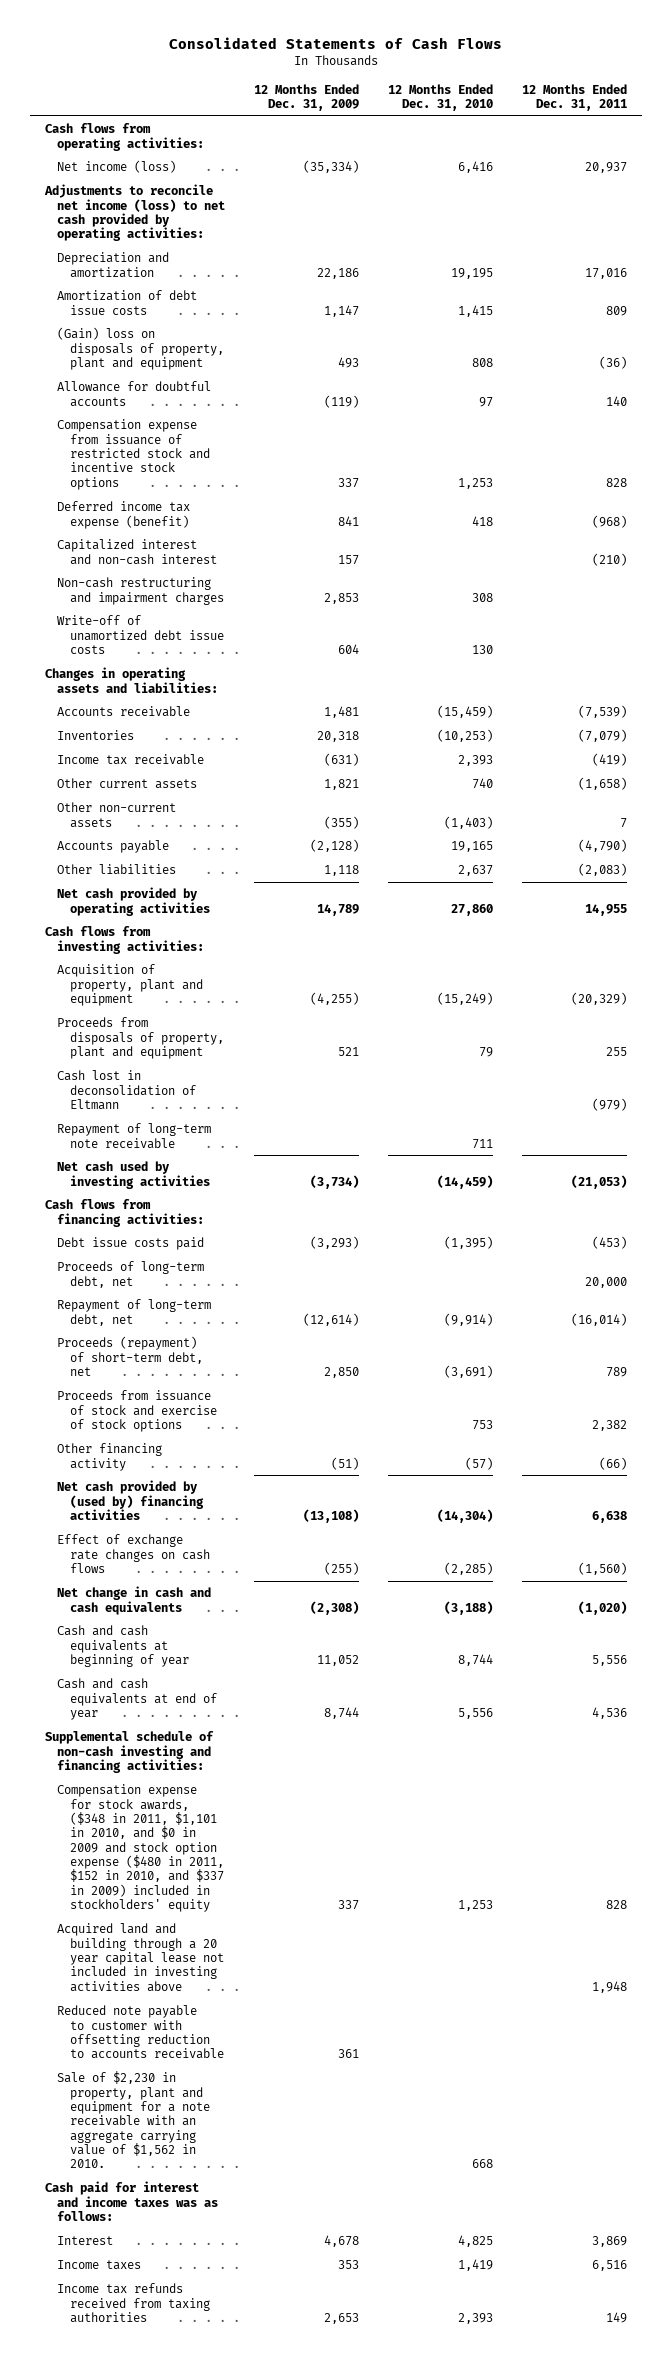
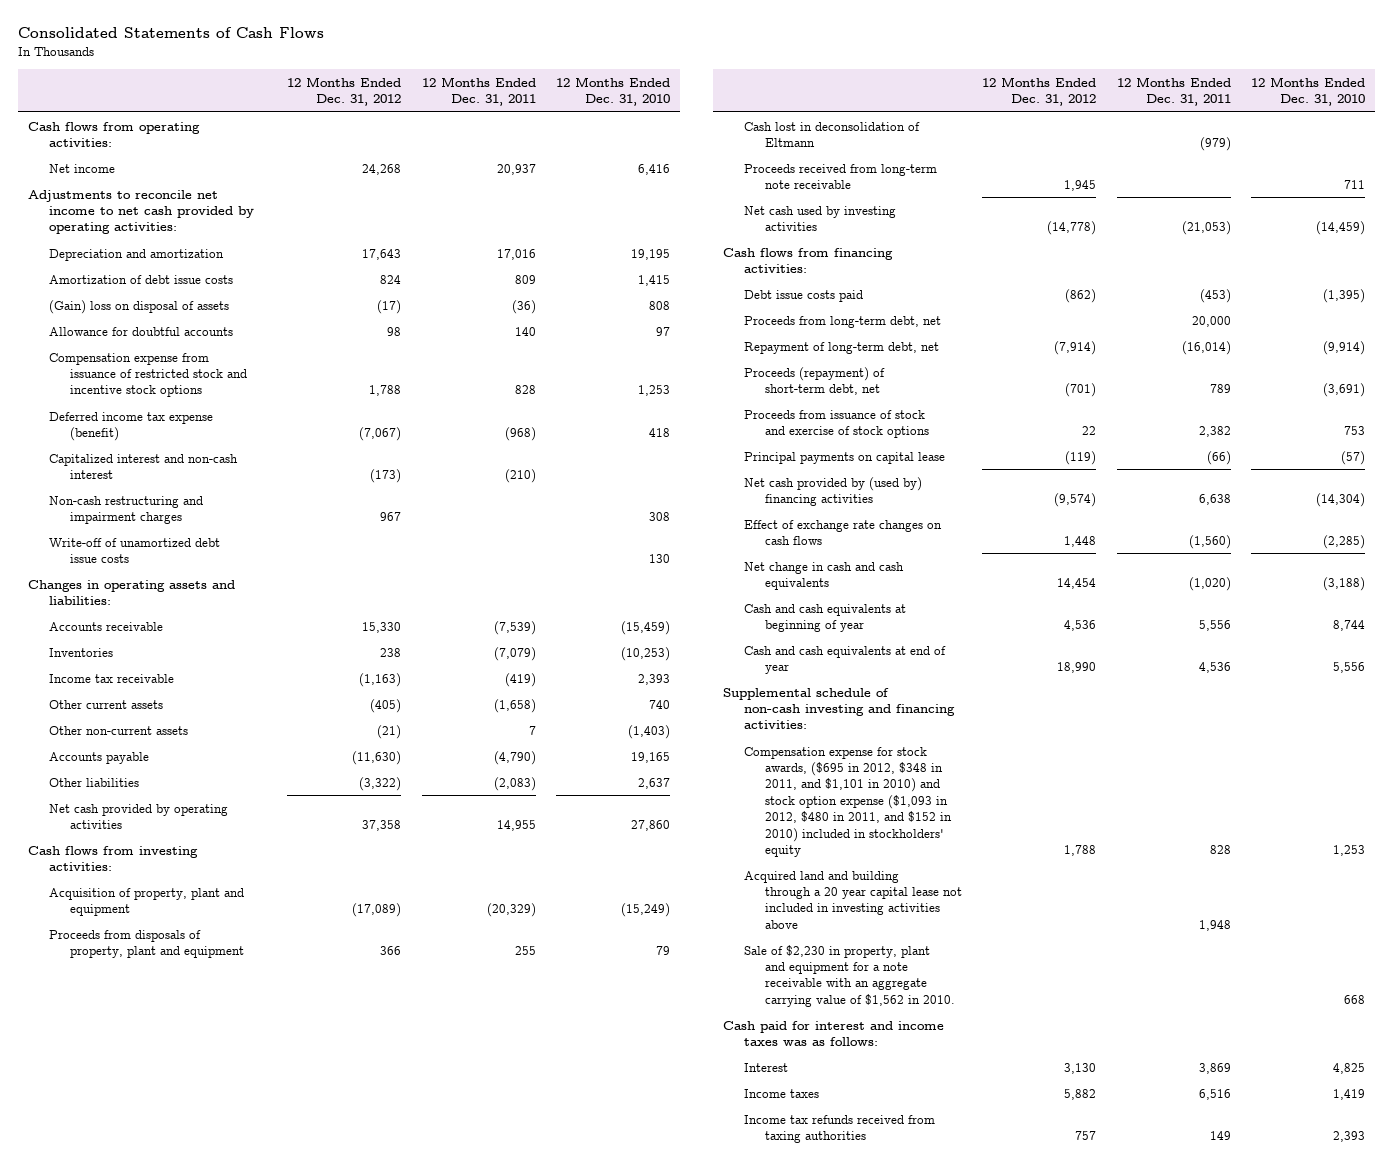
[254,83,360,112] 12 Months Ended Dec. 31, 2009 -> none
none -> [287,76,402,107] 12 Months Ended Dec. 31, 2012
[57,160,177,174] Net income (loss) -> [48,163,115,173] Net income
[43,184,226,242] Adjustments to reconcile net income (loss) to net cash provided by operating activities: -> [28,189,254,235] Adjustments to reconcile net income to net cash provided by operating activities:
[57,327,225,370] (Gain) loss on disposals of property, plant and equipment -> [48,299,229,314] (Gain) loss on disposal of assets
[57,1123,212,1149] Repayment of long-term note receivable -> [743,163,937,189] Proceeds received from long-term note receivable
[57,1261,205,1288] Proceeds of long-term debt, net -> [743,315,941,328] Proceeds from long-term debt, net
[57,1443,163,1471] Other financing activity -> [743,451,945,464] Principal payments on capital lease
[57,1784,225,1913] Compensation expense for stock awards, ($348 in 2011, $1,101 in 2010, and $0 in 2009 and stock option expense ($480 in 2011, $152 in 2010, and $337 in 2009) included in stockholders' equity -> [743,746,952,857] Compensation expense for stock awards, ($695 in 2012, $348 in 2011, and $1,101 in 2010) and stock option expense ($1,093 in 2012, $480 in 2011, and $152 in 2010) included in stockholders' equity
[57,2005,225,2060] Reduced note payable to customer with offsetting reduction to accounts receivable -> none

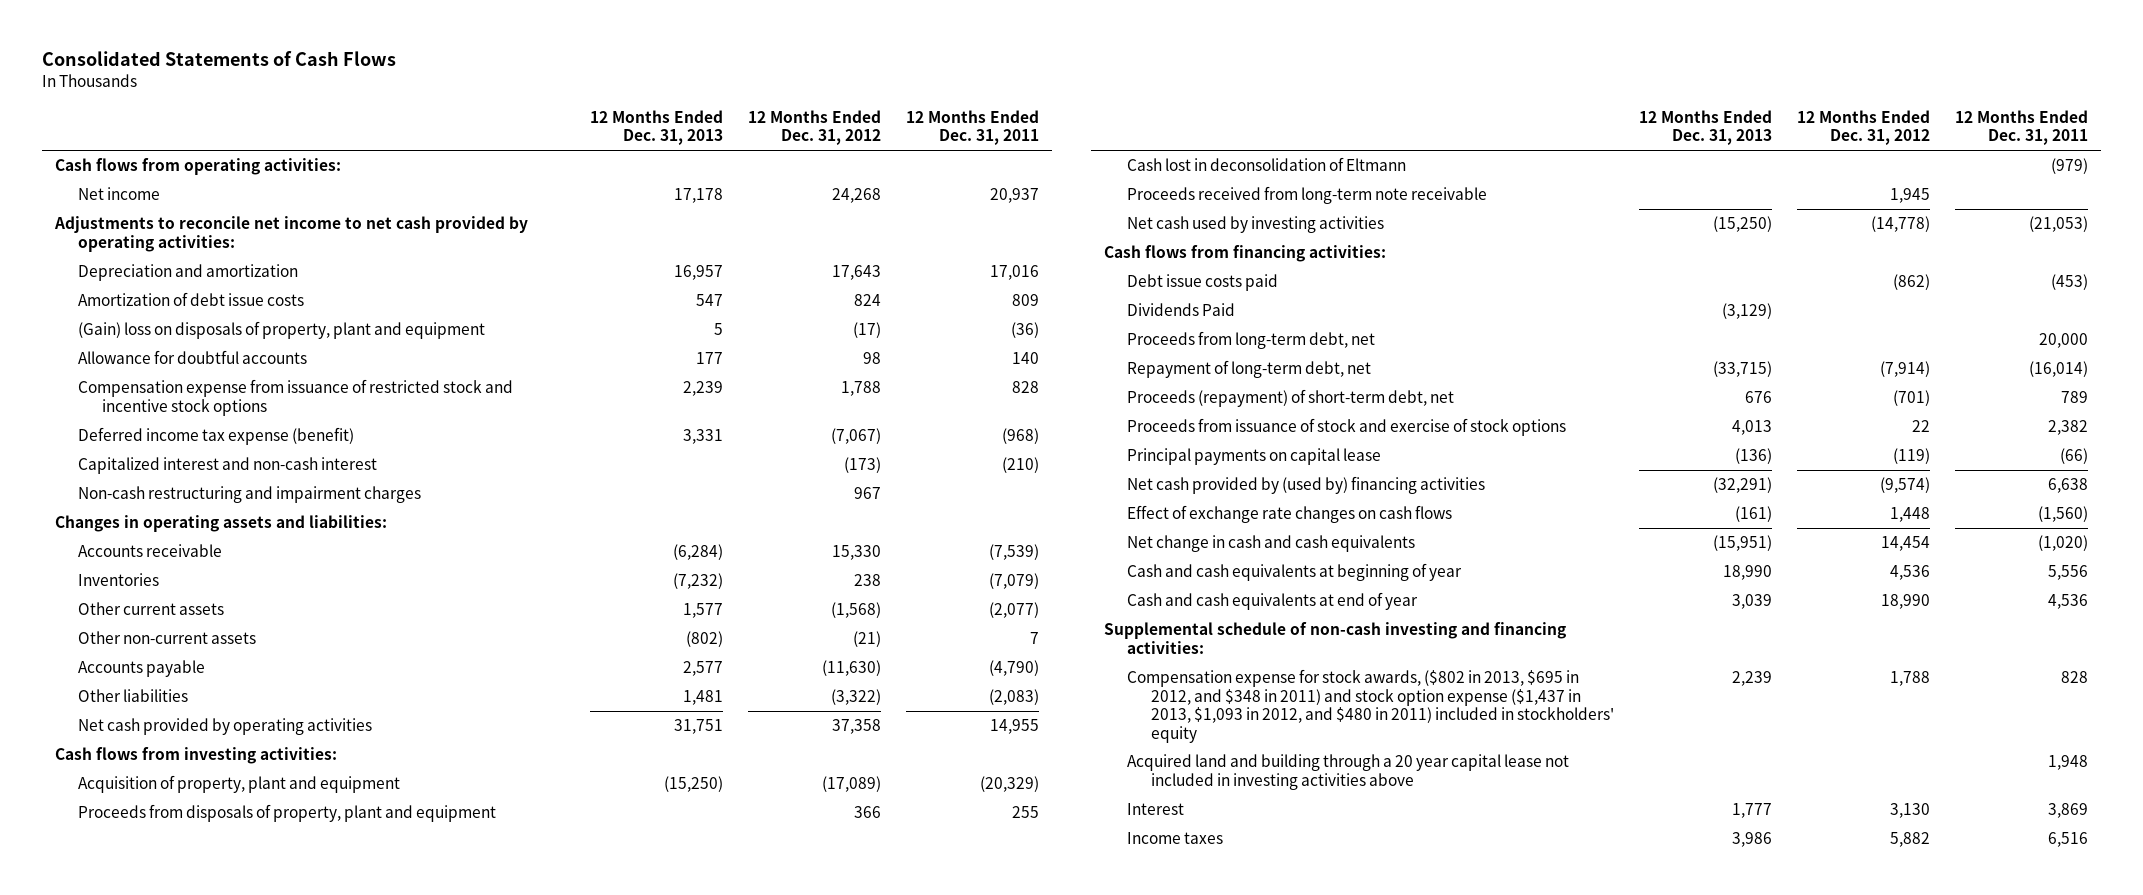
[556,76,671,107] 12 Months Ended Dec. 31, 2010 -> none
none -> [589,109,723,146] 12 Months Ended Dec. 31, 2013
[48,299,229,314] (Gain) loss on disposal of assets -> [78,321,486,340] (Gain) loss on disposals of property, plant and equipment
[48,537,220,563] Write-off of unamortized debt issue costs -> none
[48,673,174,683] Income tax receivable -> none
[370,698,402,713] (405) -> [831,602,882,619] (1,568)
[493,698,536,713] (1,658) -> [989,602,1040,619] (2,077)
none -> [1127,303,1236,317] Dividends Paid
[743,746,952,857] Compensation expense for stock awards, ($695 in 2012, $348 in 2011, and $1,101 in 2010) and stock option expense ($1,093 in 2012, $480 in 2011, and $152 in 2010) included in stockholders' equity -> [1127,669,1614,743] Compensation expense for stock awards, ($802 in 2013, $695 in 2012, and $348 in 2011) and stock option expense ($1,437 in 2013, $1,093 in 2012, and $480 in 2011) included in stockholders' equity
[743,944,955,1007] Sale of $2,230 in property, plant and equipment for a note receivable with an aggregate carrying value of $1,562 in 2010. -> none
[723,1020,945,1046] Cash paid for interest and income taxes was as follows: -> none
[743,1114,935,1143] Income tax refunds received from taxing authorities -> none

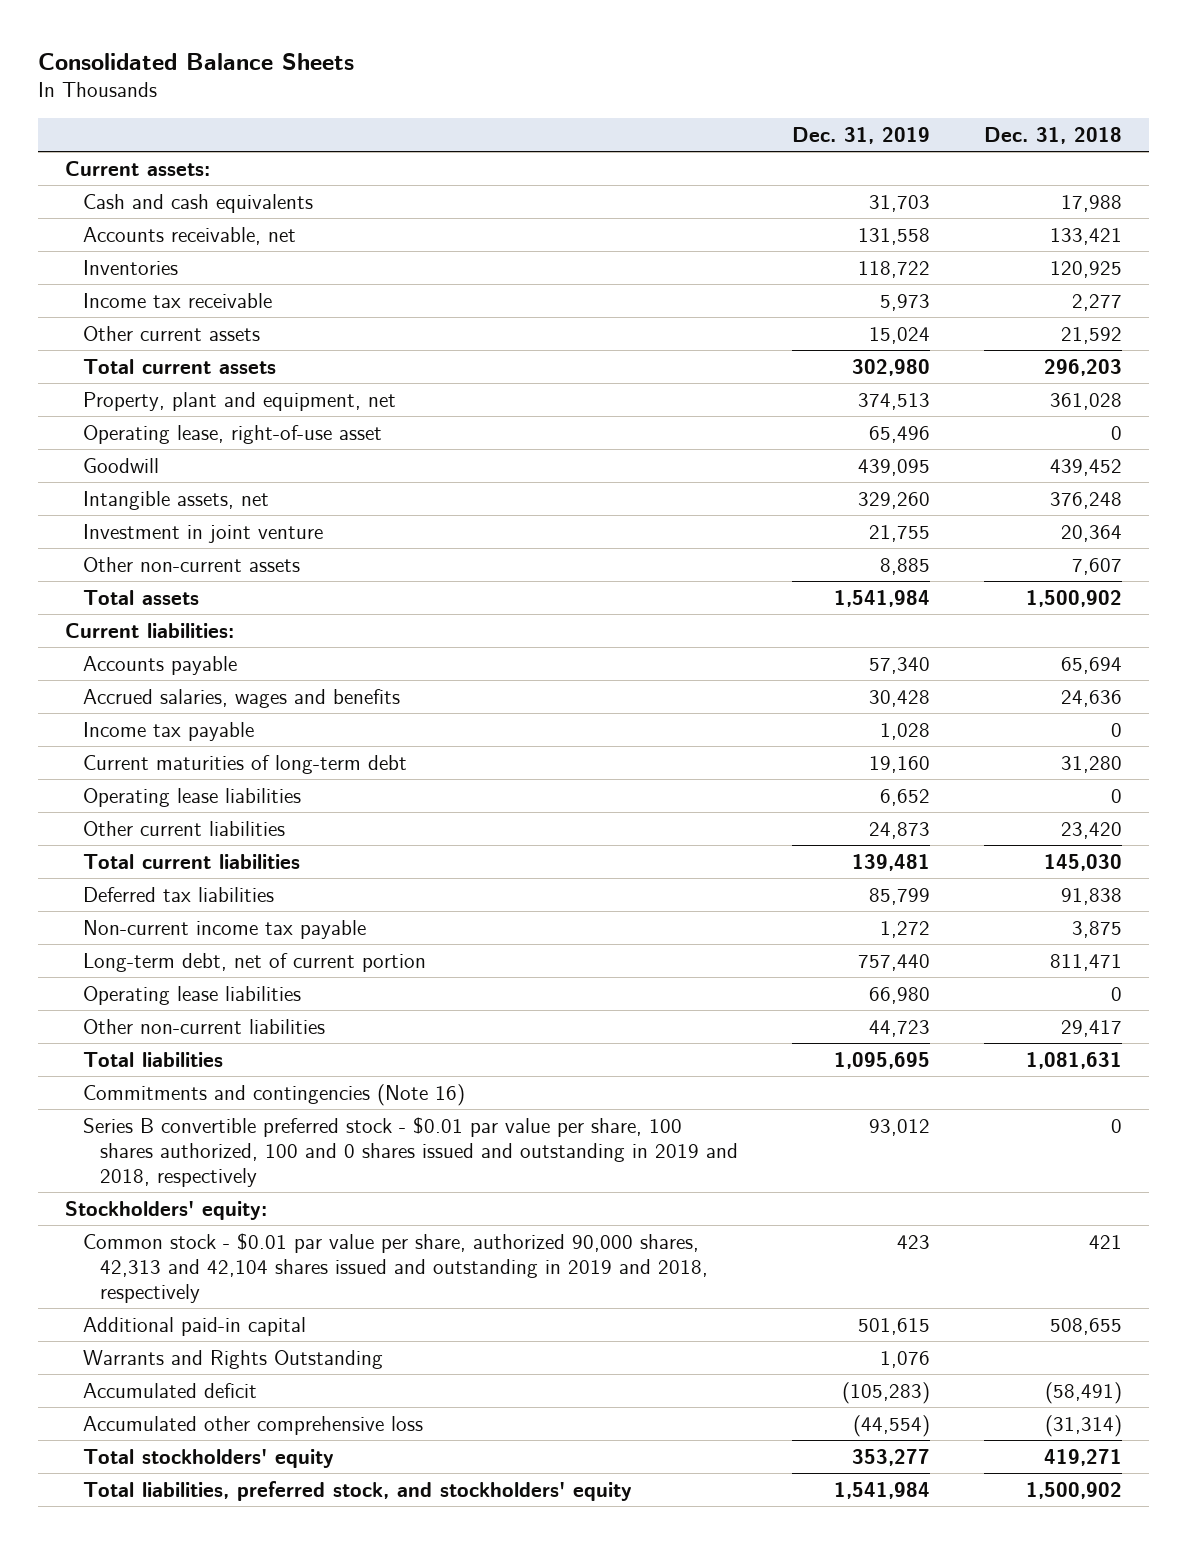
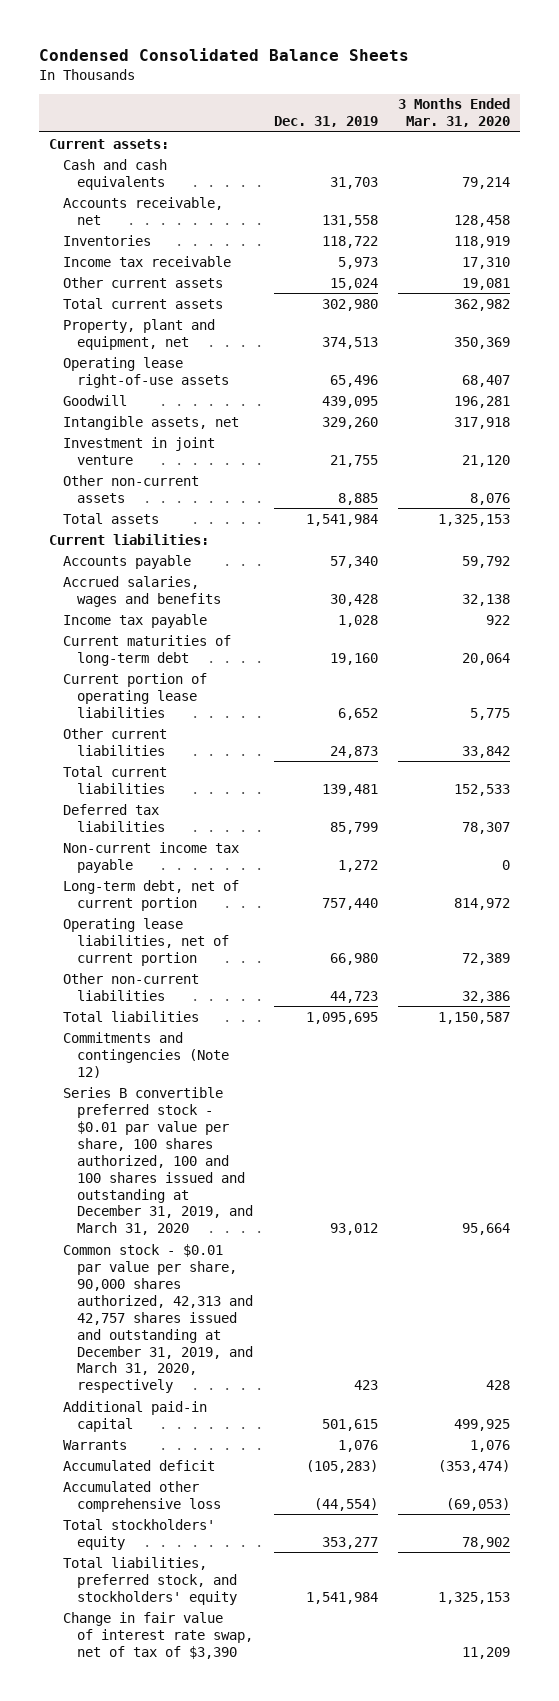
[37,52,354,70] Consolidated Balance Sheets -> [38,47,409,61] Condensed Consolidated Balance Sheets
[984,126,1123,144] Dec. 31, 2018 -> none
none -> [398,98,511,128] 3 Months Ended Mar. 31, 2020
[82,424,382,444] Operating lease, right-of-use asset -> [63,356,230,388] Operating lease right-of-use assets
[82,787,301,807] Operating lease liabilities -> [63,672,208,718] Current portion of operating lease liabilities
[82,985,301,1005] Operating lease liabilities -> [63,917,230,966] Operating lease liabilities, net of current portion
[65,1200,268,1220] Stockholders' equity: -> none
[82,1083,465,1106] Commitments and contingencies (Note 16) -> [63,1031,230,1078] Commitments and contingencies (Note 12)
[82,1116,739,1187] Series B convertible preferred stock - $0.01 par value per share, 100 shares authorized, 100 and 0 shares issued and outstanding in 2019 and 2018, respectively -> [63,1086,254,1236] Series B convertible preferred stock - $0.01 par value per share, 100 shares authorized, 100 and 100 shares issued and outstanding at December 31, 2019, and March 31, 2020
[82,1232,709,1303] Common stock - $0.01 par value per share, authorized 90,000 shares, 42,313 and 42,104 shares issued and outstanding in 2019 and 2018, respectively -> [63,1243,254,1394] Common stock - $0.01 par value per share, 90,000 shares authorized, 42,313 and 42,757 shares issued and outstanding at December 31, 2019, and March 31, 2020, respectively
[82,1349,383,1369] Warrants and Rights Outstanding -> [63,1439,128,1450] Warrants
none -> [63,1611,254,1659] Change in fair value of interest rate swap, net of tax of $3,390

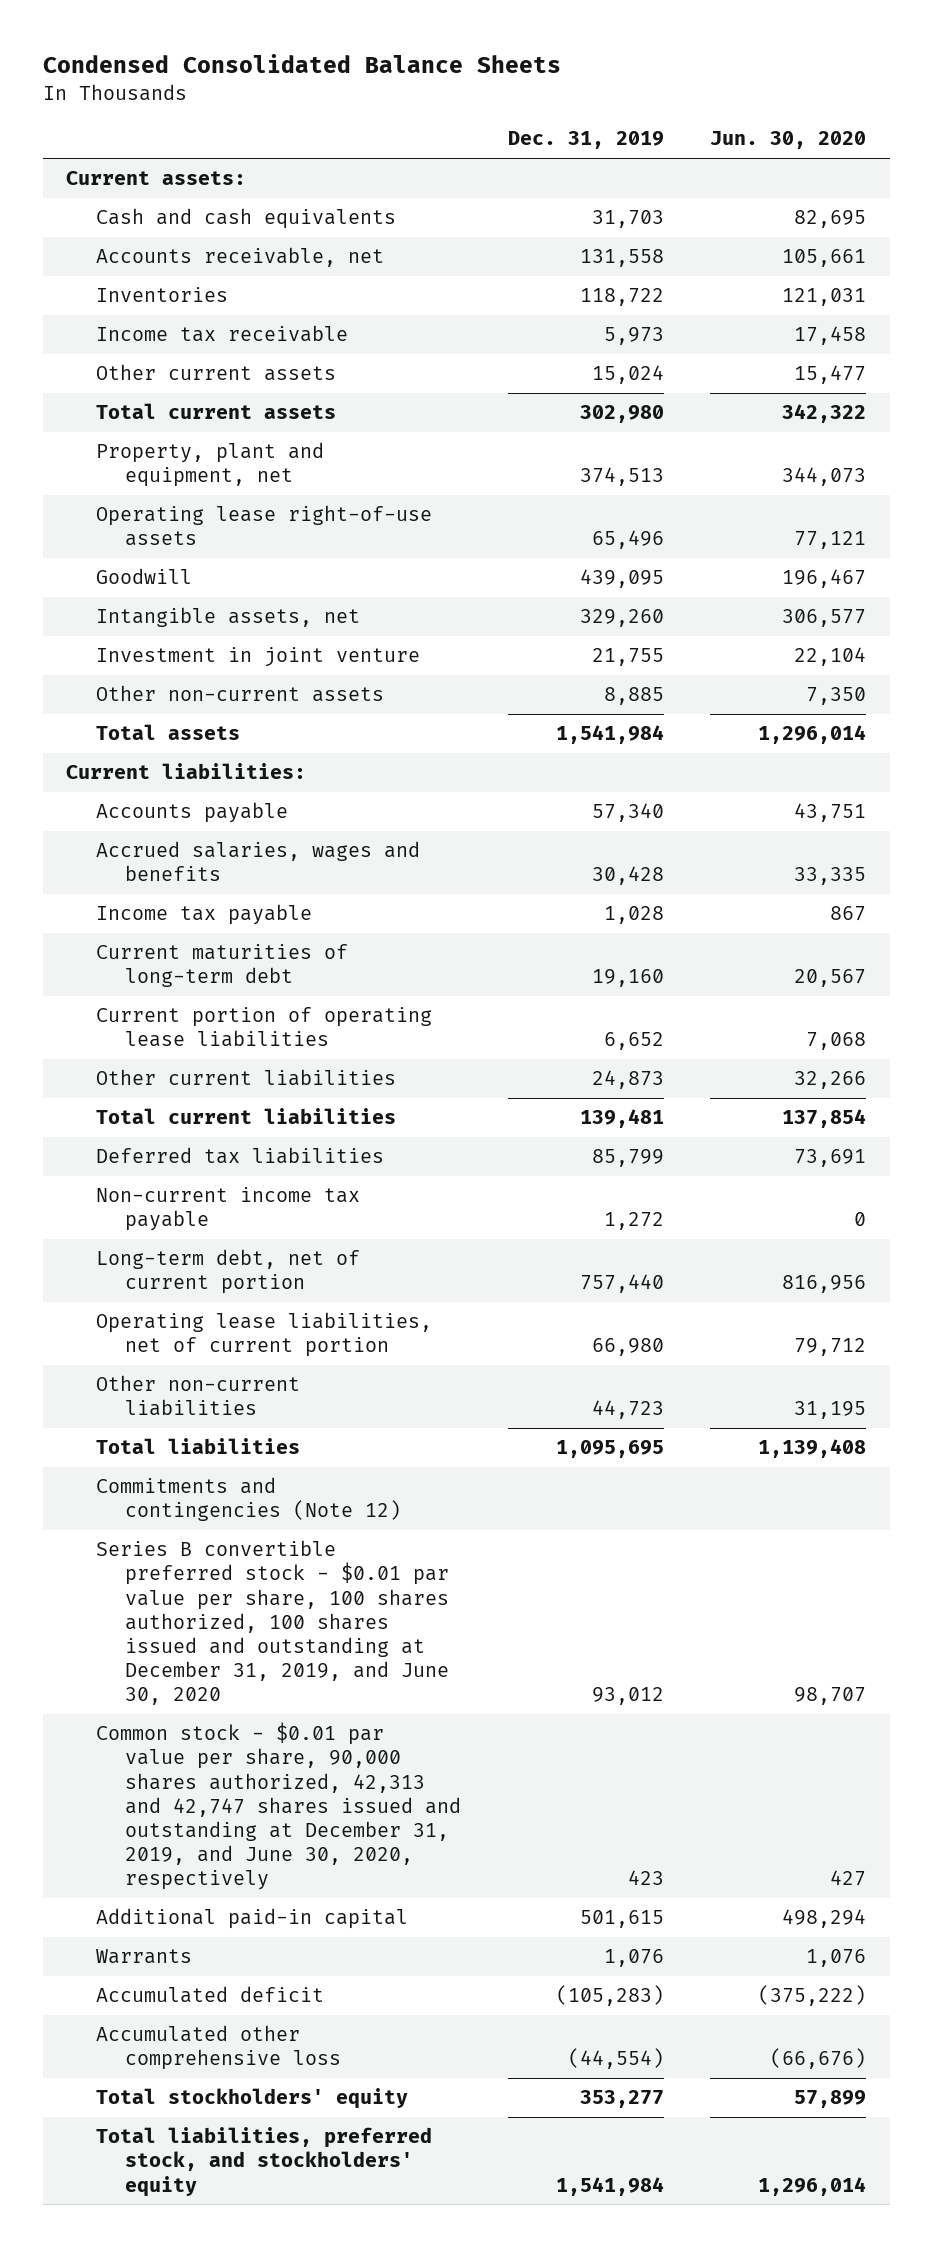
[398,98,511,128] 3 Months Ended Mar. 31, 2020 -> none
none -> [710,131,867,150] Jun. 30, 2020
[63,1086,254,1236] Series B convertible preferred stock - $0.01 par value per share, 100 shares authorized, 100 and 100 shares issued and outstanding at December 31, 2019, and March 31, 2020 -> [95,1540,449,1706] Series B convertible preferred stock - $0.01 par value per share, 100 shares authorized, 100 shares issued and outstanding at December 31, 2019, and June 30, 2020
[63,1243,254,1394] Common stock - $0.01 par value per share, 90,000 shares authorized, 42,313 and 42,757 shares issued and outstanding at December 31, 2019, and March 31, 2020, respectively -> [95,1722,461,1891] Common stock - $0.01 par value per share, 90,000 shares authorized, 42,313 and 42,747 shares issued and outstanding at December 31, 2019, and June 30, 2020, respectively
[63,1611,254,1659] Change in fair value of interest rate swap, net of tax of $3,390 -> none

